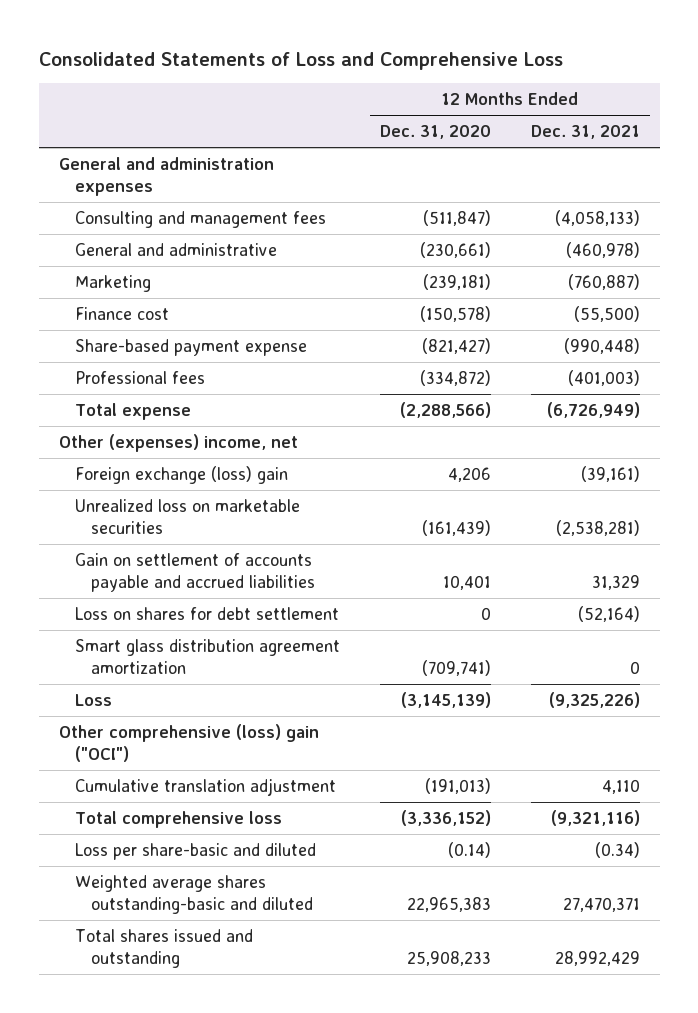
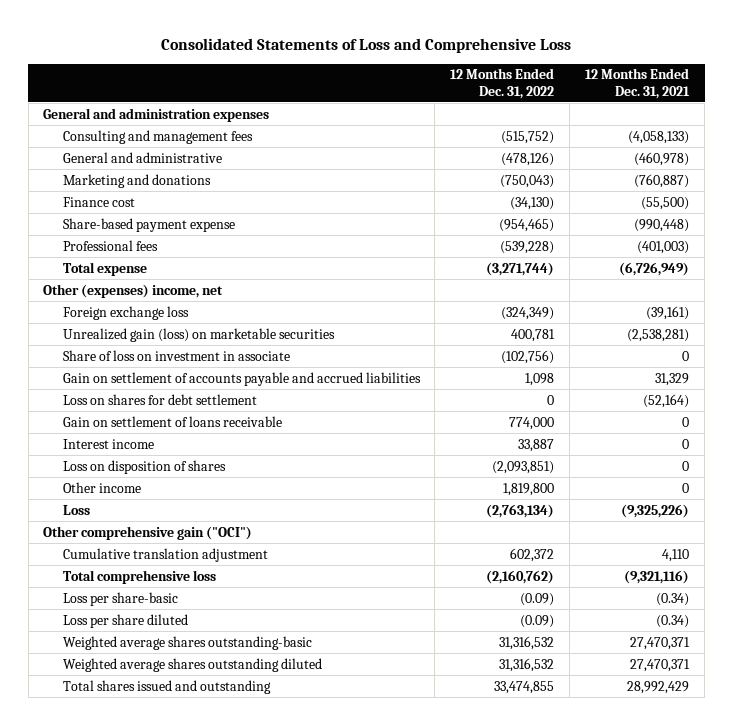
[379,125,491,140] Dec. 31, 2020 -> none
none -> [450,68,555,99] 12 Months Ended Dec. 31, 2022
[74,274,151,292] Marketing -> [62,173,211,188] Marketing and donations
[74,465,288,484] Foreign exchange (loss) gain -> [62,305,189,320] Foreign exchange loss
[74,498,300,534] Unrealized loss on marketable securities -> [62,327,335,342] Unrealized gain (loss) on marketable securities
none -> [62,349,290,361] Share of loss on investment in associate
[74,638,340,674] Smart glass distribution agreement amortization -> none
none -> [62,415,282,427] Gain on settlement of loans receivable
none -> [62,438,154,449] Interest income
none -> [62,459,226,474] Loss on disposition of shares
none -> [62,481,141,493] Other income
[58,723,319,762] Other comprehensive (loss) gain ("OCI") -> [43,525,253,540] Other comprehensive gain ("OCI")
none -> [62,591,178,606] Loss per share-basic
[74,842,316,860] Loss per share-basic and diluted -> [62,613,188,628] Loss per share diluted
[74,874,313,914] Weighted average shares outstanding-basic and diluted -> [62,635,312,650] Weighted average shares outstanding-basic
none -> [62,657,322,672] Weighted average shares outstanding diluted

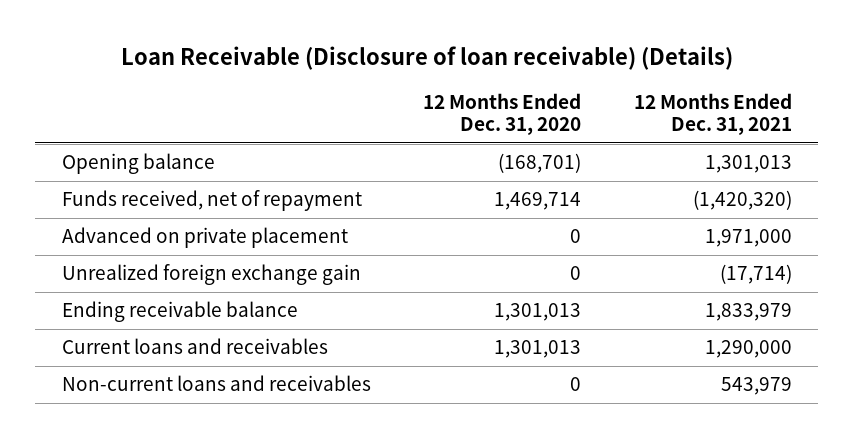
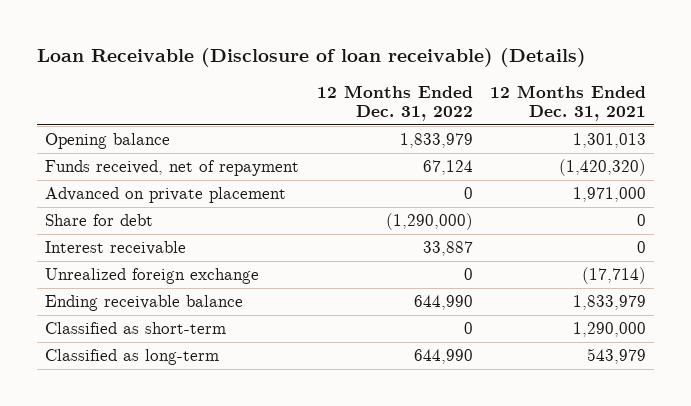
[423,93,582,136] 12 Months Ended Dec. 31, 2020 -> none
none -> [316,84,473,122] 12 Months Ended Dec. 31, 2022
none -> [45,214,154,227] Share for debt
none -> [45,241,187,256] Interest receivable
[61,264,361,286] Unrealized foreign exchange gain -> [45,268,260,285] Unrealized foreign exchange
[61,338,328,355] Current loans and receivables -> [45,322,227,335] Classified as short-term
[61,375,371,392] Non-current loans and receivables -> [45,349,220,366] Classified as long-term

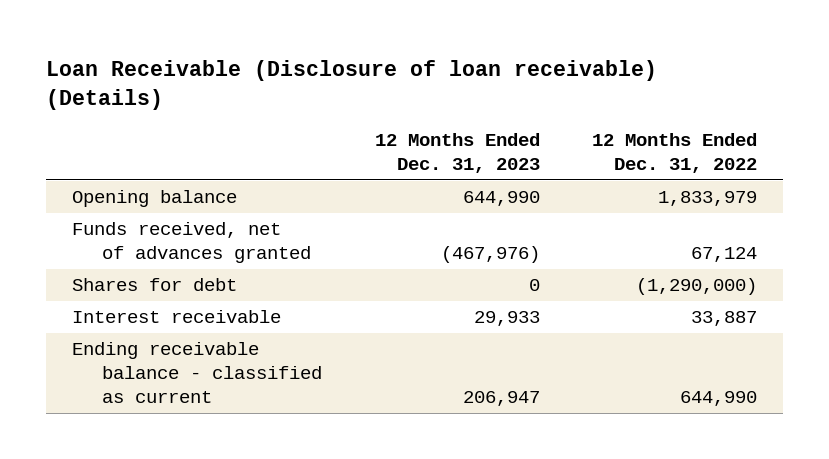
[489,84,646,122] 12 Months Ended Dec. 31, 2021 -> none
none -> [374,133,540,174] 12 Months Ended Dec. 31, 2023
[45,187,287,204] Advanced on private placement -> none
[45,160,300,177] Funds received, net of repayment -> [72,222,312,264] Funds received, net of advances granted
[45,214,154,227] Share for debt -> [72,278,238,292] Shares for debt
[45,268,260,285] Unrealized foreign exchange -> none
[45,322,227,335] Classified as short-term -> none
[45,349,220,366] Classified as long-term -> none
[45,295,244,312] Ending receivable balance -> [72,342,323,404] Ending receivable balance - classified as current

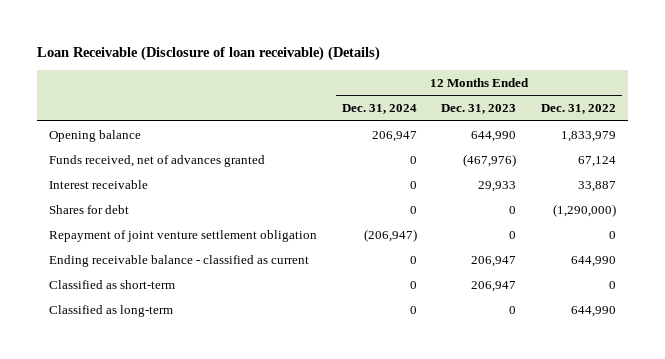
none -> [341,104,417,115] Dec. 31, 2024
[72,278,238,292] Shares for debt -> [49,204,130,214] Shares for debt
none -> [49,229,318,242] Repayment of joint venture settlement obligation
none -> [49,279,176,289] Classified as short-term
none -> [49,304,174,317] Classified as long-term

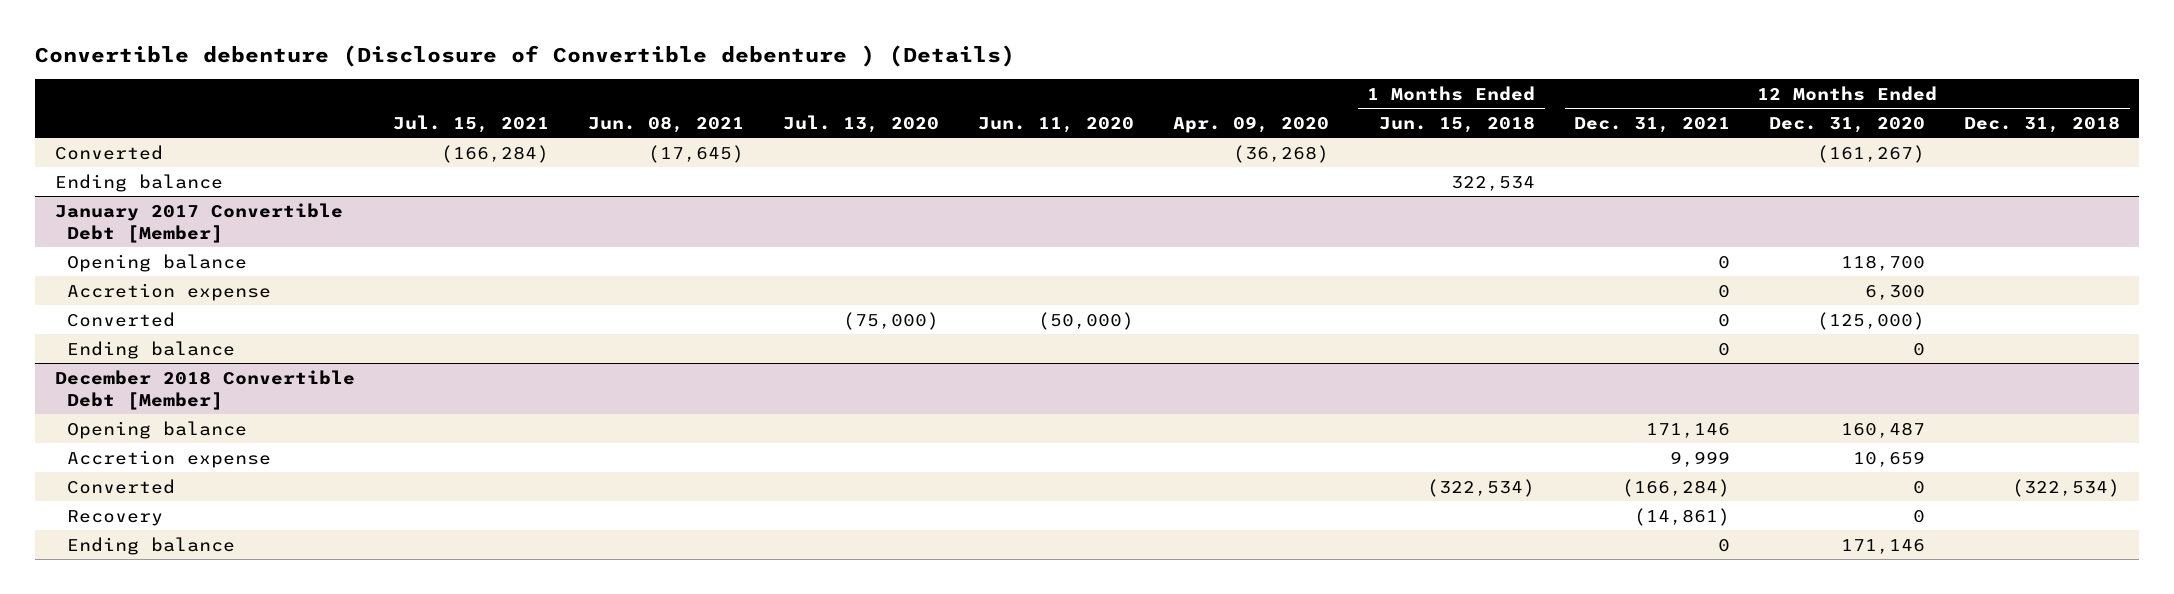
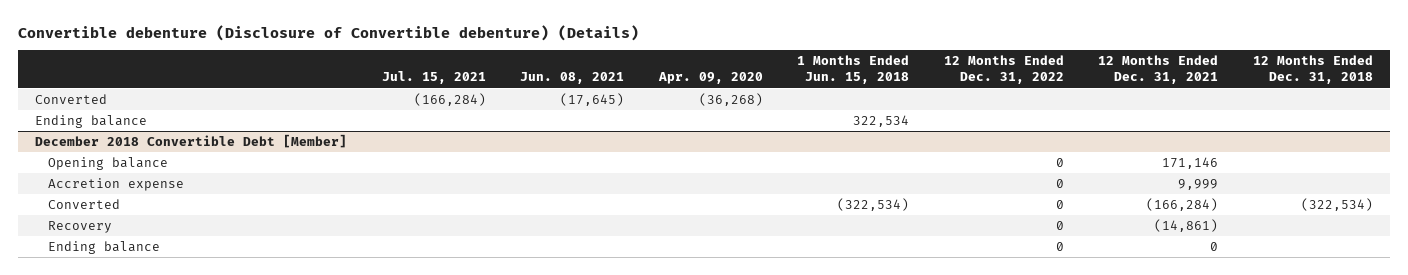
[35,44,1016,67] Convertible debenture (Disclosure of Convertible debenture ) (Details) -> [18,24,640,41] Convertible debenture (Disclosure of Convertible debenture) (Details)
[783,114,940,133] Jul. 13, 2020 -> none
[977,116,1134,133] Jun. 11, 2020 -> none
[1769,116,1926,133] Dec. 31, 2020 -> none
none -> [943,55,1064,85] 12 Months Ended Dec. 31, 2022
[54,202,343,243] January 2017 Convertible Debt [Member] -> none
[67,253,248,272] Opening balance -> none
[67,282,272,301] Accretion expense -> none
[67,311,176,327] Converted -> none
[67,340,236,359] Ending balance -> none

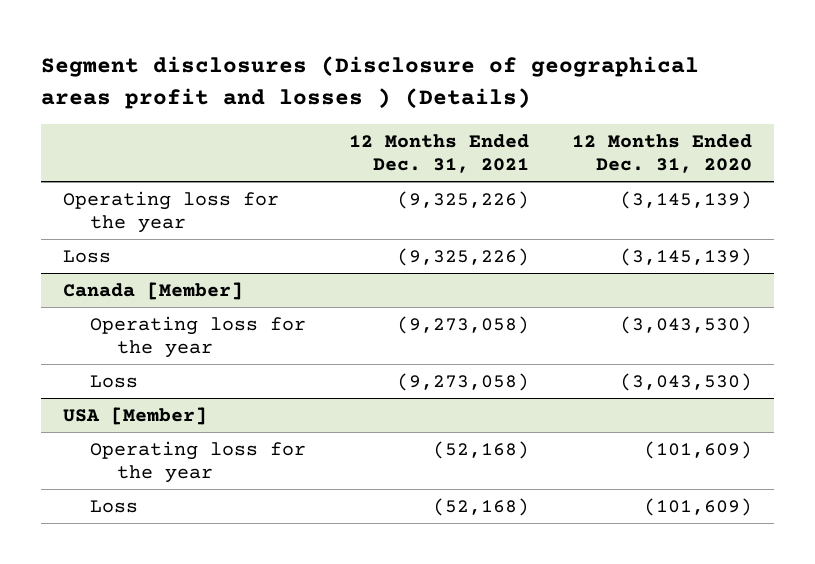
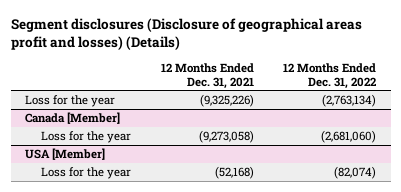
[41,56,700,109] Segment disclosures (Disclosure of geographical areas profit and losses ) (Details) -> [10,17,362,50] Segment disclosures (Disclosure of geographical areas profit and losses) (Details)
[572,133,753,173] 12 Months Ended Dec. 31, 2020 -> none
none -> [283,62,377,89] 12 Months Ended Dec. 31, 2022
[62,190,279,234] Operating loss for the year -> none
[62,249,111,263] Loss -> [25,95,116,108] Loss for the year
[90,315,307,359] Operating loss for the year -> none
[90,374,139,388] Loss -> [41,131,132,144] Loss for the year
[90,440,307,484] Operating loss for the year -> none
[90,499,139,513] Loss -> [41,167,132,180] Loss for the year

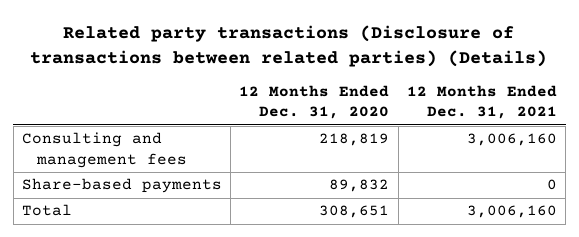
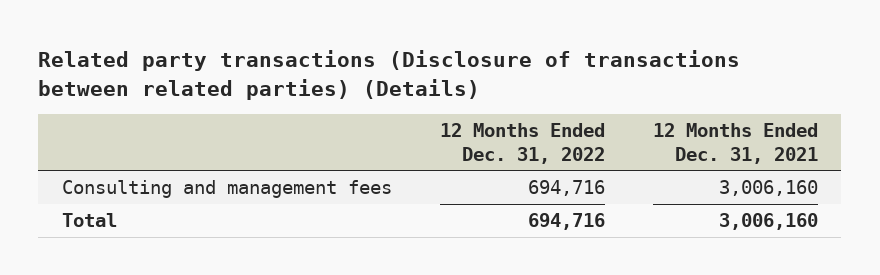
[239,85,390,120] 12 Months Ended Dec. 31, 2020 -> none
none -> [439,123,605,164] 12 Months Ended Dec. 31, 2022
[21,178,222,194] Share-based payments -> none

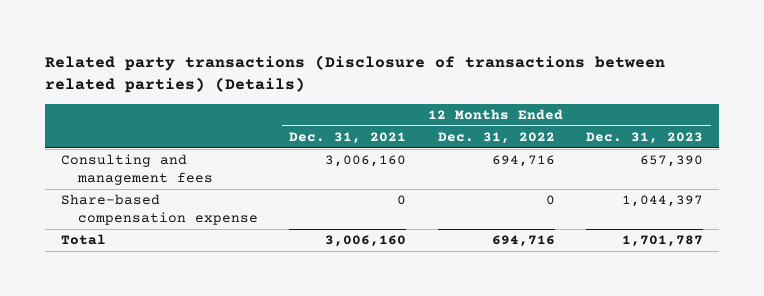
none -> [586,131,704,144] Dec. 31, 2023
none -> [60,194,258,226] Share-based compensation expense

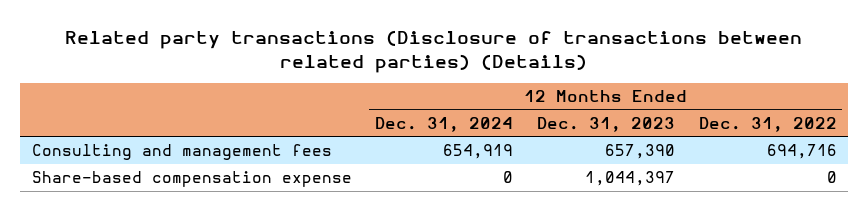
[289,131,407,144] Dec. 31, 2021 -> none
none -> [375,116,514,132] Dec. 31, 2024
[60,234,106,246] Total -> none

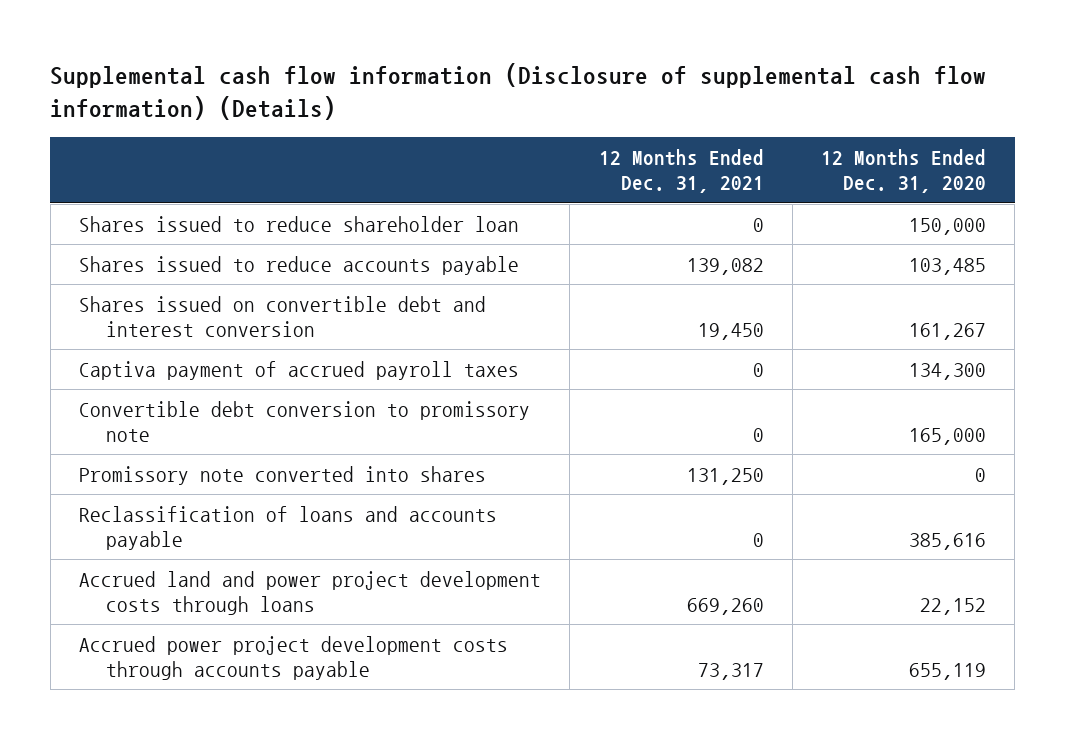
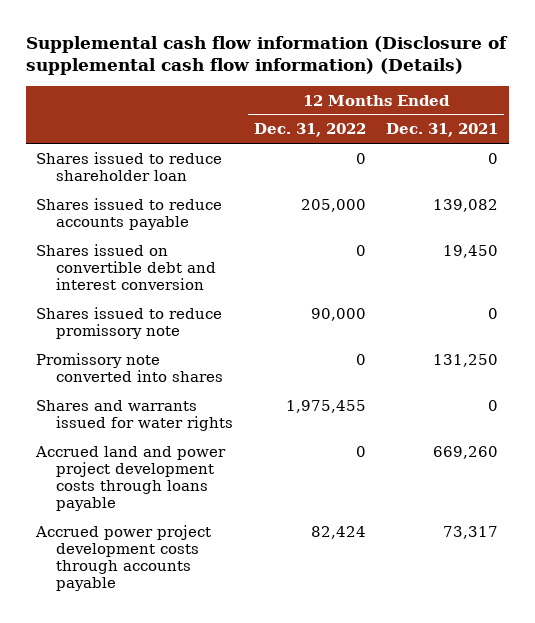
[821,149,987,194] 12 Months Ended Dec. 31, 2020 -> none
none -> [253,123,366,138] Dec. 31, 2022
[79,360,520,380] Captiva payment of accrued payroll taxes -> none
[79,400,531,443] Convertible debt conversion to promissory note -> none
none -> [36,306,223,339] Shares issued to reduce promissory note
[79,505,498,551] Reclassification of loans and accounts payable -> none
none -> [36,399,233,431] Shares and warrants issued for water rights
[79,570,542,616] Accrued land and power project development costs through loans -> [35,445,227,512] Accrued land and power project development costs through loans payable

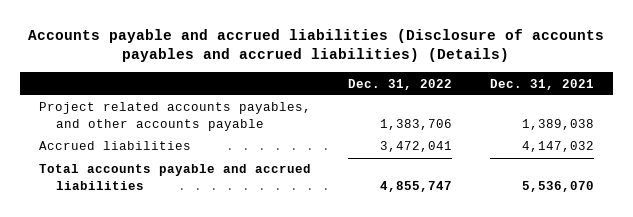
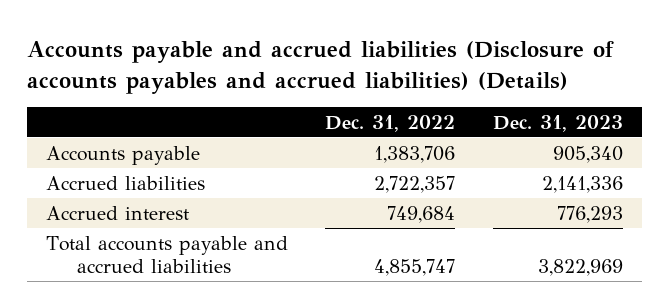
[489,78,594,90] Dec. 31, 2021 -> none
none -> [493,114,624,132] Dec. 31, 2023
[38,102,311,131] Project related accounts payables, and other accounts payable -> [45,145,200,165] Accounts payable
[380,141,453,153] 3,472,041 -> [374,175,456,193] 2,722,357
none -> [45,205,189,220] Accrued interest

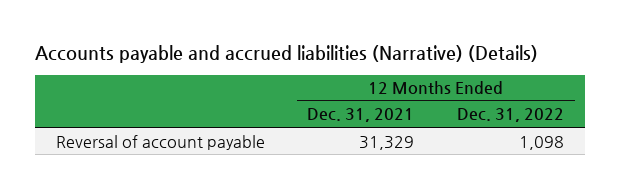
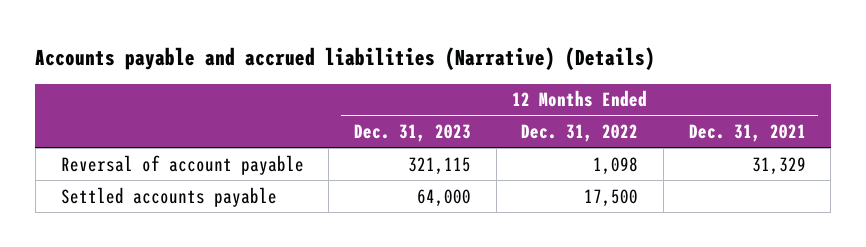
none -> [354,124,472,143] Dec. 31, 2023
none -> [60,186,277,207] Settled accounts payable

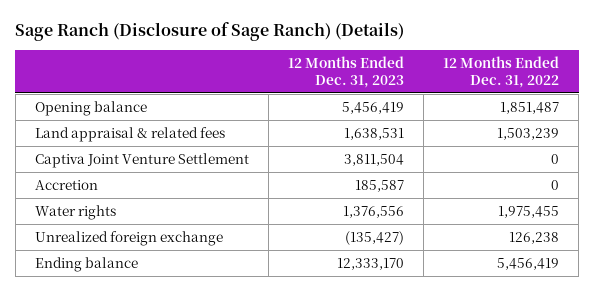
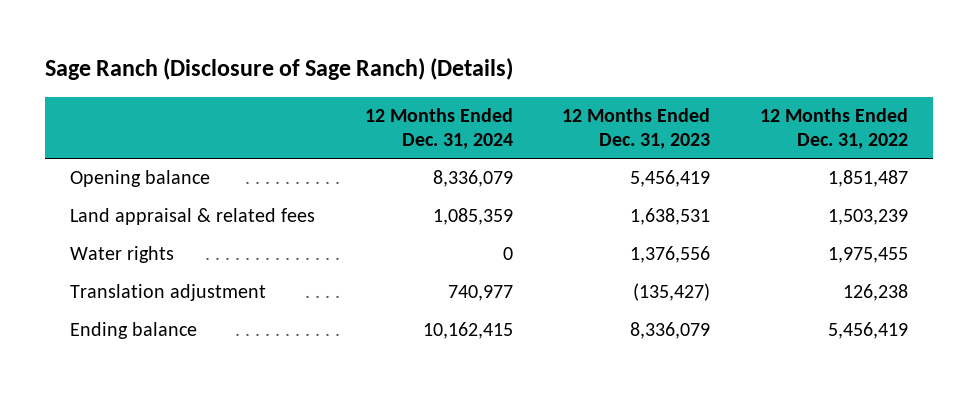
none -> [364,108,513,149] 12 Months Ended Dec. 31, 2024
[34,152,249,168] Captiva Joint Venture Settlement -> none
[34,179,98,190] Accretion -> none
[34,230,223,246] Unrealized foreign exchange -> [69,284,266,302] Translation adjustment
[336,257,404,270] 12,333,170 -> [630,322,711,340] 8,336,079

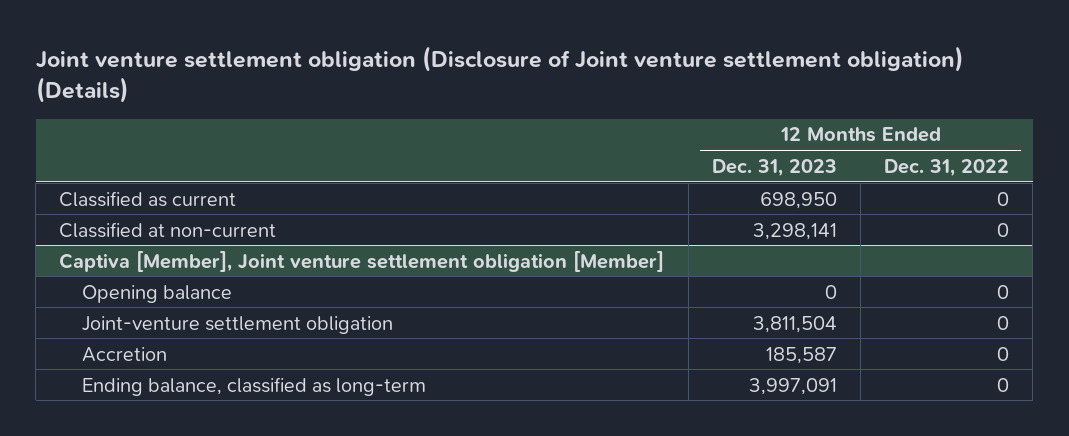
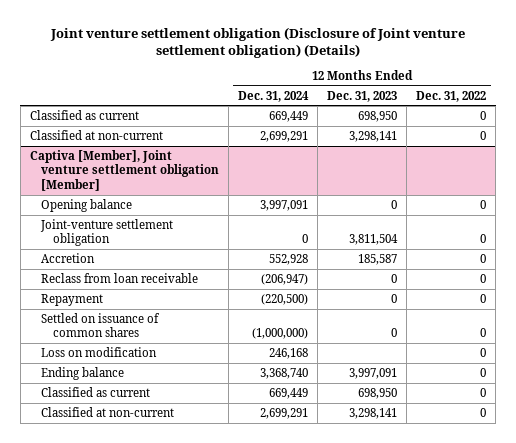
none -> [238,90,310,102] Dec. 31, 2024
none -> [41,272,199,283] Reclass from loan receivable
none -> [41,293,104,306] Repayment
none -> [41,312,161,338] Settled on issuance of common shares
none -> [41,346,158,357] Loss on modification
[82,376,427,396] Ending balance, classified as long-term -> [41,366,125,380] Ending balance
none -> [41,386,151,397] Classified as current
none -> [41,406,175,417] Classified at non-current

